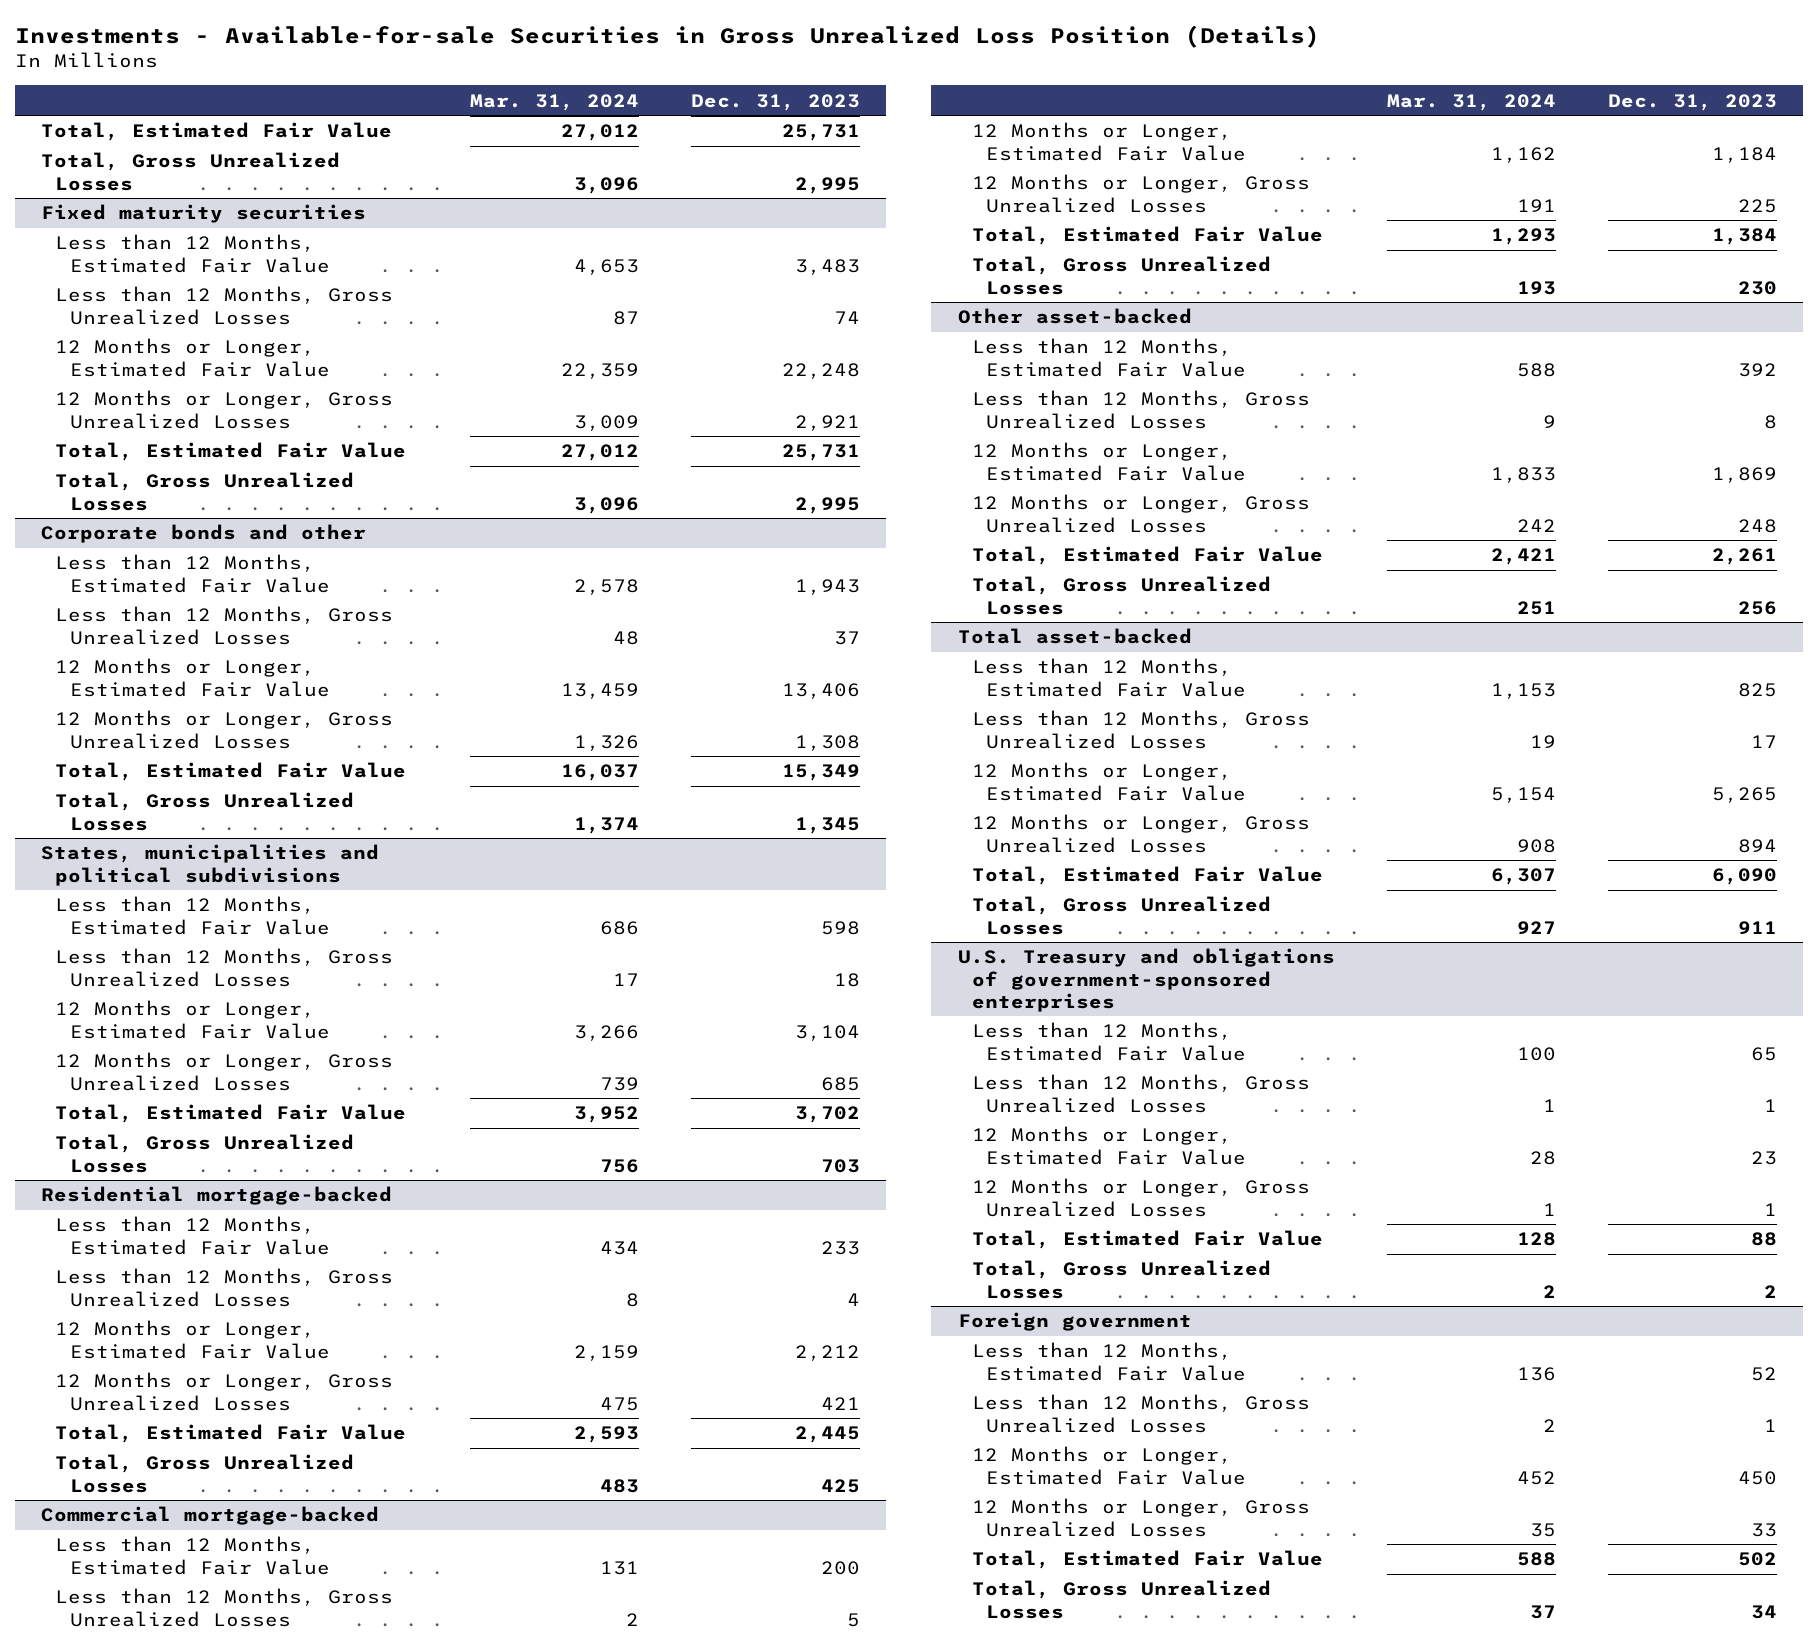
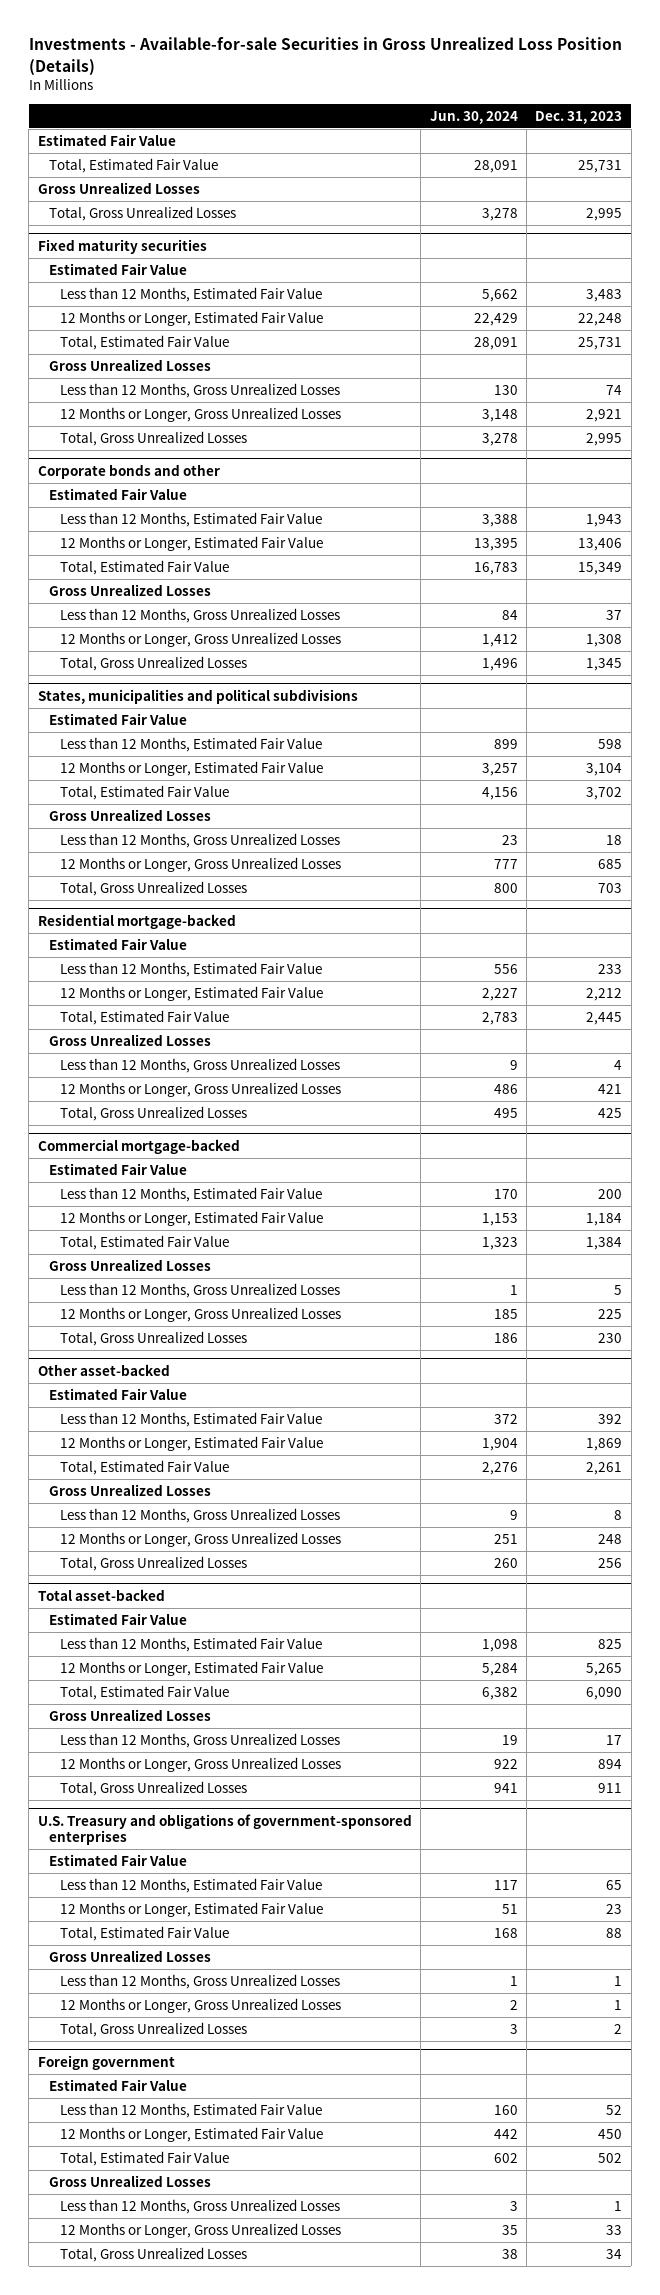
[469,93,639,111] Mar. 31, 2024 -> none
none -> [429,110,518,124] Jun. 30, 2024
none -> [37,134,176,147] Estimated Fair Value
none -> [37,182,200,195] Gross Unrealized Losses
none -> [49,263,188,276] Estimated Fair Value
none -> [49,359,212,372] Gross Unrealized Losses
[55,286,394,325] Less than 12 Months, Gross Unrealized Losses -> [60,383,341,399] Less than 12 Months, Gross Unrealized Losses
[55,390,394,429] 12 Months or Longer, Gross Unrealized Losses -> [60,407,342,423] 12 Months or Longer, Gross Unrealized Losses
none -> [49,488,188,501] Estimated Fair Value
none -> [49,584,212,597] Gross Unrealized Losses
[55,606,394,645] Less than 12 Months, Gross Unrealized Losses -> [60,608,341,624] Less than 12 Months, Gross Unrealized Losses
[55,710,394,749] 12 Months or Longer, Gross Unrealized Losses -> [60,632,342,648] 12 Months or Longer, Gross Unrealized Losses
none -> [49,713,188,726] Estimated Fair Value
none -> [49,809,212,822] Gross Unrealized Losses
[55,948,394,987] Less than 12 Months, Gross Unrealized Losses -> [60,833,341,849] Less than 12 Months, Gross Unrealized Losses
[55,1052,394,1091] 12 Months or Longer, Gross Unrealized Losses -> [60,857,342,873] 12 Months or Longer, Gross Unrealized Losses
none -> [49,938,188,951] Estimated Fair Value
none -> [49,1034,212,1047] Gross Unrealized Losses
[55,1268,394,1307] Less than 12 Months, Gross Unrealized Losses -> [60,1058,341,1074] Less than 12 Months, Gross Unrealized Losses
[55,1372,394,1411] 12 Months or Longer, Gross Unrealized Losses -> [60,1082,342,1098] 12 Months or Longer, Gross Unrealized Losses
none -> [49,1163,188,1176] Estimated Fair Value
none -> [49,1259,212,1272] Gross Unrealized Losses
[55,1588,394,1627] Less than 12 Months, Gross Unrealized Losses -> [60,1283,341,1299] Less than 12 Months, Gross Unrealized Losses
[971,174,1310,213] 12 Months or Longer, Gross Unrealized Losses -> [60,1307,342,1323] 12 Months or Longer, Gross Unrealized Losses
none -> [49,1388,188,1401] Estimated Fair Value
none -> [49,1484,212,1497] Gross Unrealized Losses
[971,390,1310,429] Less than 12 Months, Gross Unrealized Losses -> [60,1508,341,1524] Less than 12 Months, Gross Unrealized Losses
[971,494,1310,533] 12 Months or Longer, Gross Unrealized Losses -> [60,1532,342,1548] 12 Months or Longer, Gross Unrealized Losses
none -> [49,1613,188,1626] Estimated Fair Value
none -> [49,1709,212,1722] Gross Unrealized Losses
[971,710,1310,749] Less than 12 Months, Gross Unrealized Losses -> [60,1733,341,1749] Less than 12 Months, Gross Unrealized Losses
[971,814,1310,853] 12 Months or Longer, Gross Unrealized Losses -> [60,1757,342,1773] 12 Months or Longer, Gross Unrealized Losses
none -> [49,1854,188,1867] Estimated Fair Value
none -> [49,1950,212,1963] Gross Unrealized Losses
[971,1074,1310,1113] Less than 12 Months, Gross Unrealized Losses -> [60,1974,341,1990] Less than 12 Months, Gross Unrealized Losses
[971,1178,1310,1217] 12 Months or Longer, Gross Unrealized Losses -> [60,1998,342,2014] 12 Months or Longer, Gross Unrealized Losses
none -> [49,2079,188,2092] Estimated Fair Value
none -> [49,2175,212,2188] Gross Unrealized Losses
[971,1394,1310,1433] Less than 12 Months, Gross Unrealized Losses -> [60,2199,341,2215] Less than 12 Months, Gross Unrealized Losses
[971,1498,1310,1537] 12 Months or Longer, Gross Unrealized Losses -> [60,2223,342,2239] 12 Months or Longer, Gross Unrealized Losses

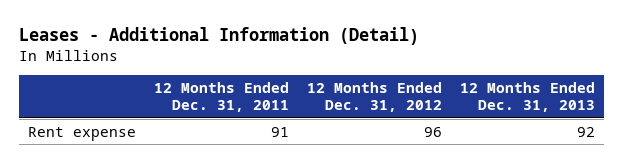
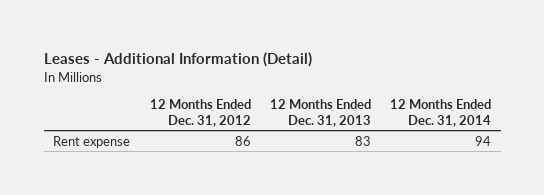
[153,82,289,113] 12 Months Ended Dec. 31, 2011 -> none
none -> [389,99,491,127] 12 Months Ended Dec. 31, 2014
[423,126,442,137] 96 -> [234,135,251,146] 86
[576,126,595,137] 92 -> [354,135,371,146] 83

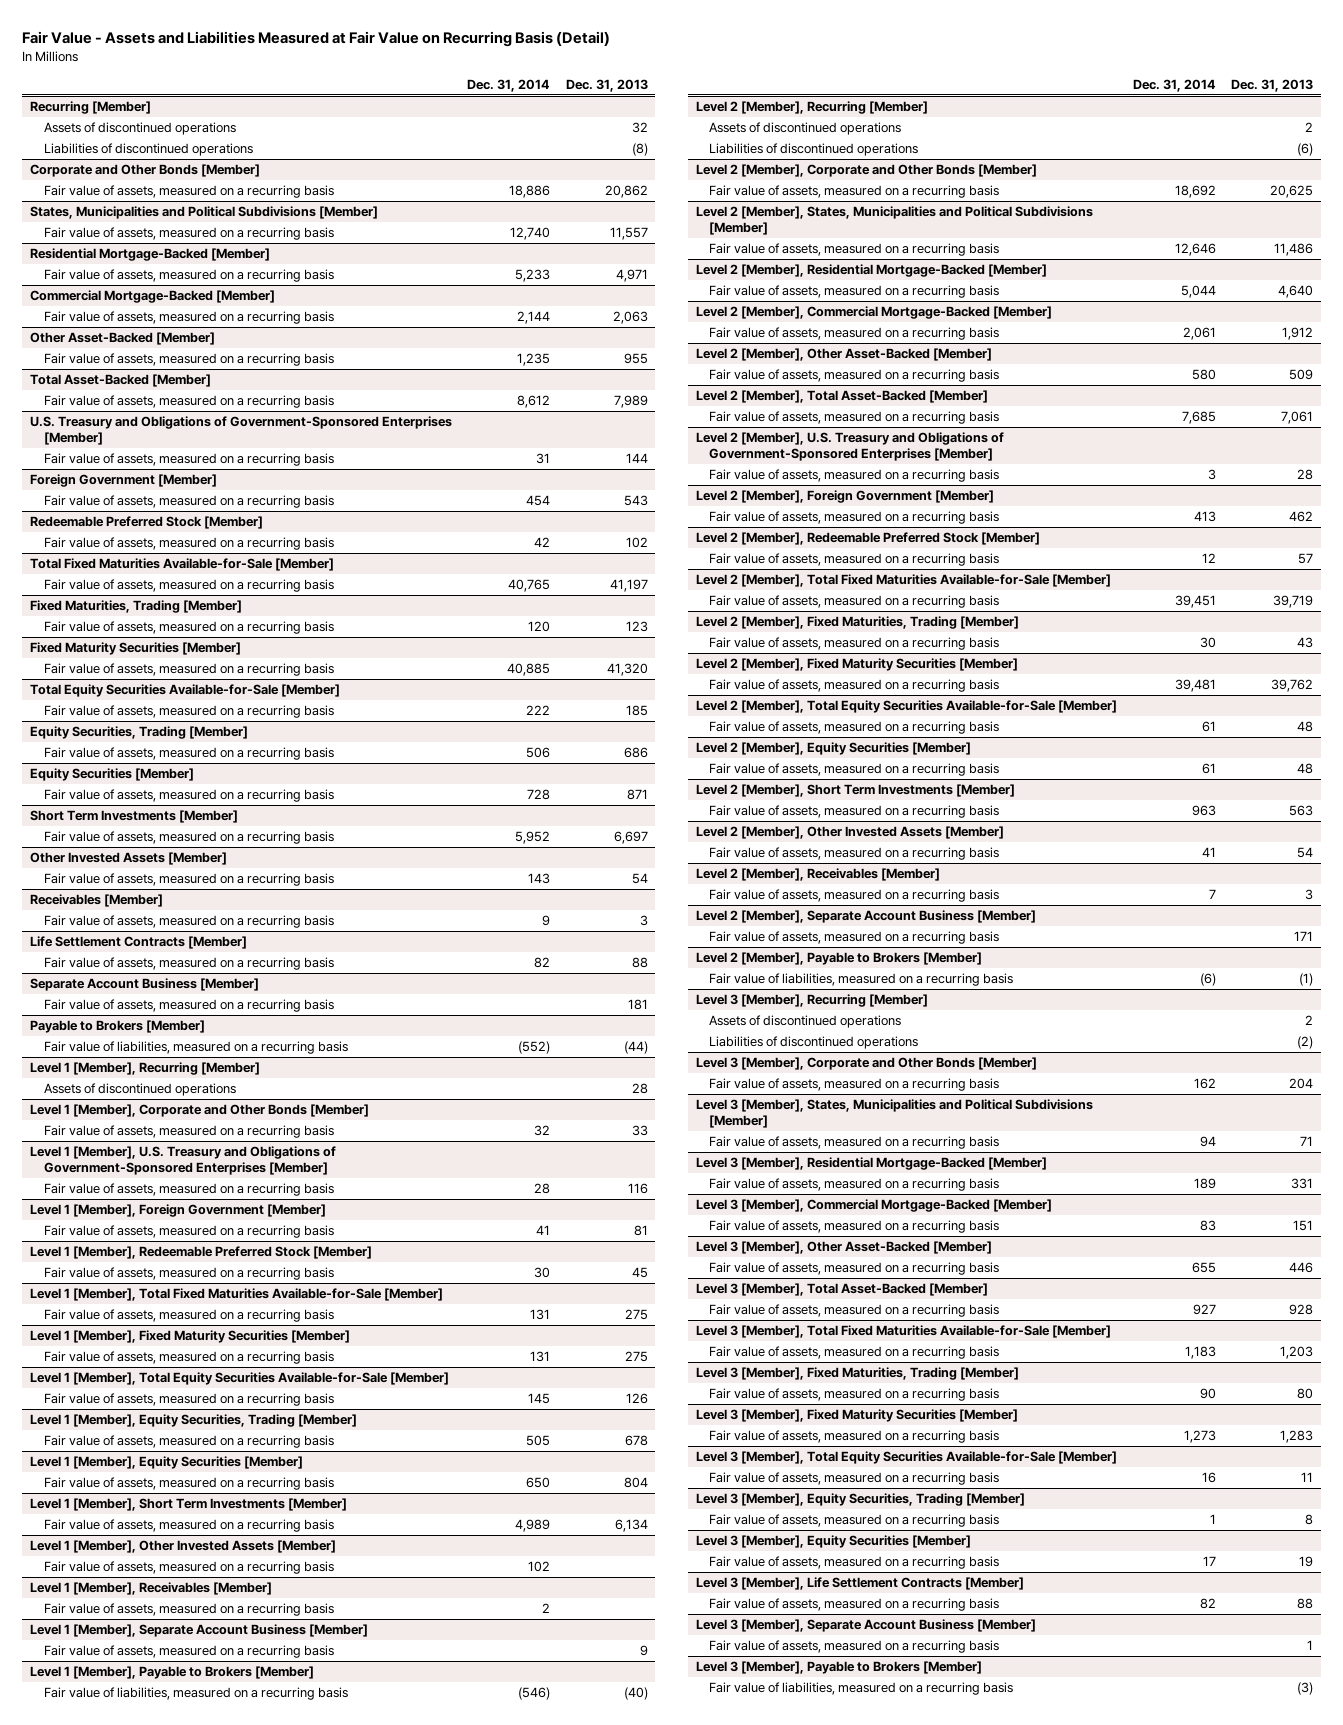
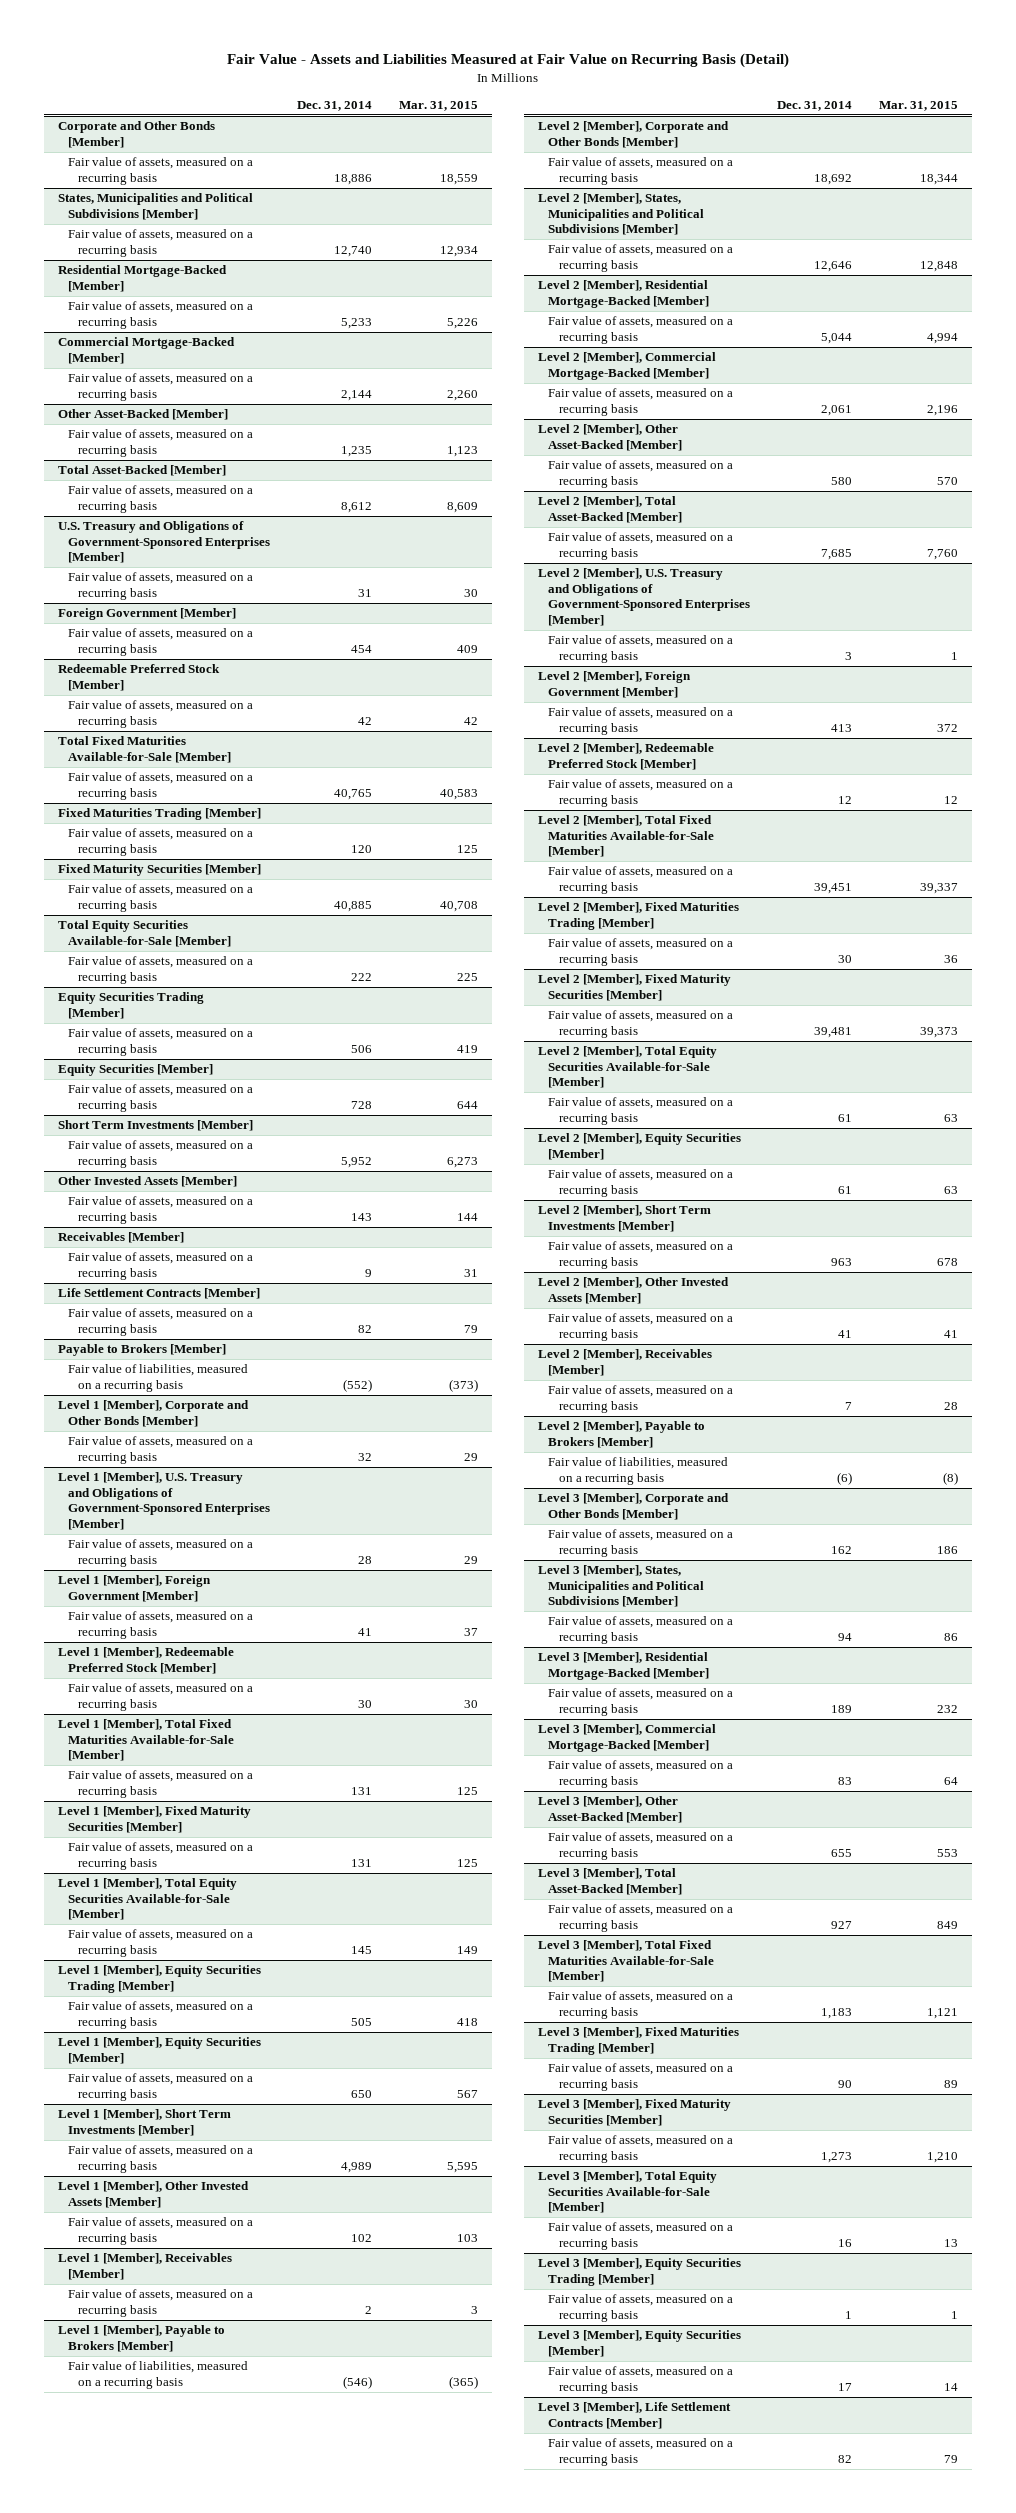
[565,79,648,93] Dec. 31, 2013 -> none
none -> [399,100,479,111] Mar. 31, 2015
[30,101,152,115] Recurring [Member] -> none
[43,122,236,136] Assets of discontinued operations -> none
[43,143,253,157] Liabilities of discontinued operations -> none
[30,600,243,614] Fixed Maturities, Trading [Member] -> [57,808,261,821] Fixed Maturities Trading [Member]
[30,726,249,740] Equity Securities, Trading [Member] -> [57,992,204,1019] Equity Securities Trading [Member]
[30,978,260,992] Separate Account Business [Member] -> none
[43,999,334,1013] Fair value of assets, measured on a recurring basis -> none
[30,1062,261,1076] Level 1 [Member], Recurring [Member] -> none
[43,1083,236,1097] Assets of discontinued operations -> none
[30,1414,358,1428] Level 1 [Member], Equity Securities, Trading [Member] -> [57,1965,261,1993] Level 1 [Member], Equity Securities Trading [Member]
[30,1624,369,1638] Level 1 [Member], Separate Account Business [Member] -> none
[43,1645,334,1659] Fair value of assets, measured on a recurring basis -> none
[695,101,928,115] Level 2 [Member], Recurring [Member] -> none
[709,122,902,136] Assets of discontinued operations -> none
[709,143,919,157] Liabilities of discontinued operations -> none
[695,616,1019,630] Level 2 [Member], Fixed Maturities, Trading [Member] -> [537,902,739,930] Level 2 [Member], Fixed Maturities Trading [Member]
[695,910,1036,924] Level 2 [Member], Separate Account Business [Member] -> none
[709,931,1000,945] Fair value of assets, measured on a recurring basis -> none
[695,994,928,1008] Level 3 [Member], Recurring [Member] -> none
[709,1015,902,1029] Assets of discontinued operations -> none
[709,1036,919,1050] Liabilities of discontinued operations -> none
[695,1367,1019,1381] Level 3 [Member], Fixed Maturities, Trading [Member] -> [537,2027,739,2055] Level 3 [Member], Fixed Maturities Trading [Member]
[695,1493,1025,1507] Level 3 [Member], Equity Securities, Trading [Member] -> [537,2258,741,2286] Level 3 [Member], Equity Securities Trading [Member]
[695,1619,1036,1633] Level 3 [Member], Separate Account Business [Member] -> none
[709,1640,1000,1654] Fair value of assets, measured on a recurring basis -> none
[695,1661,982,1675] Level 3 [Member], Payable to Brokers [Member] -> none
[709,1682,1014,1696] Fair value of liabilities, measured on a recurring basis -> none

